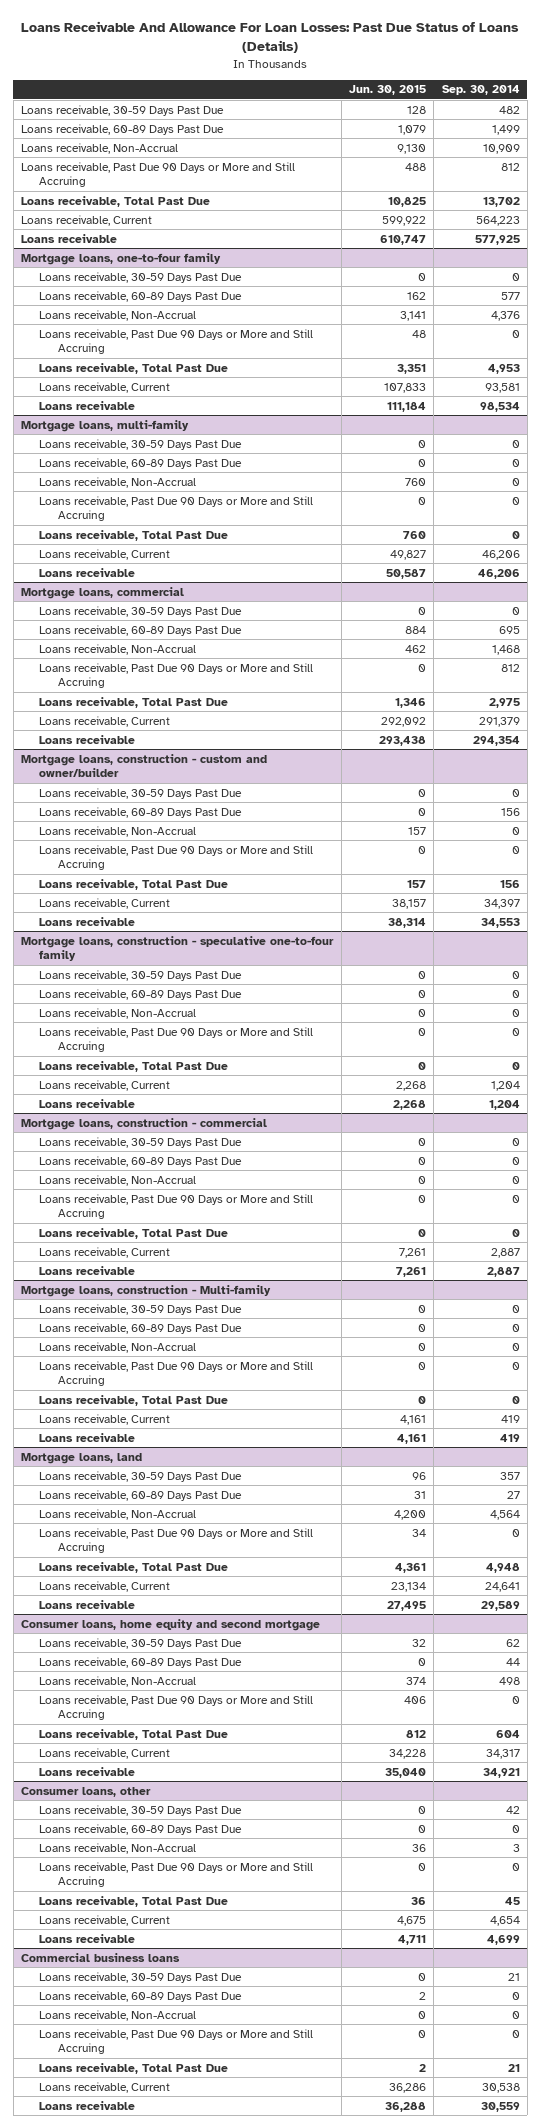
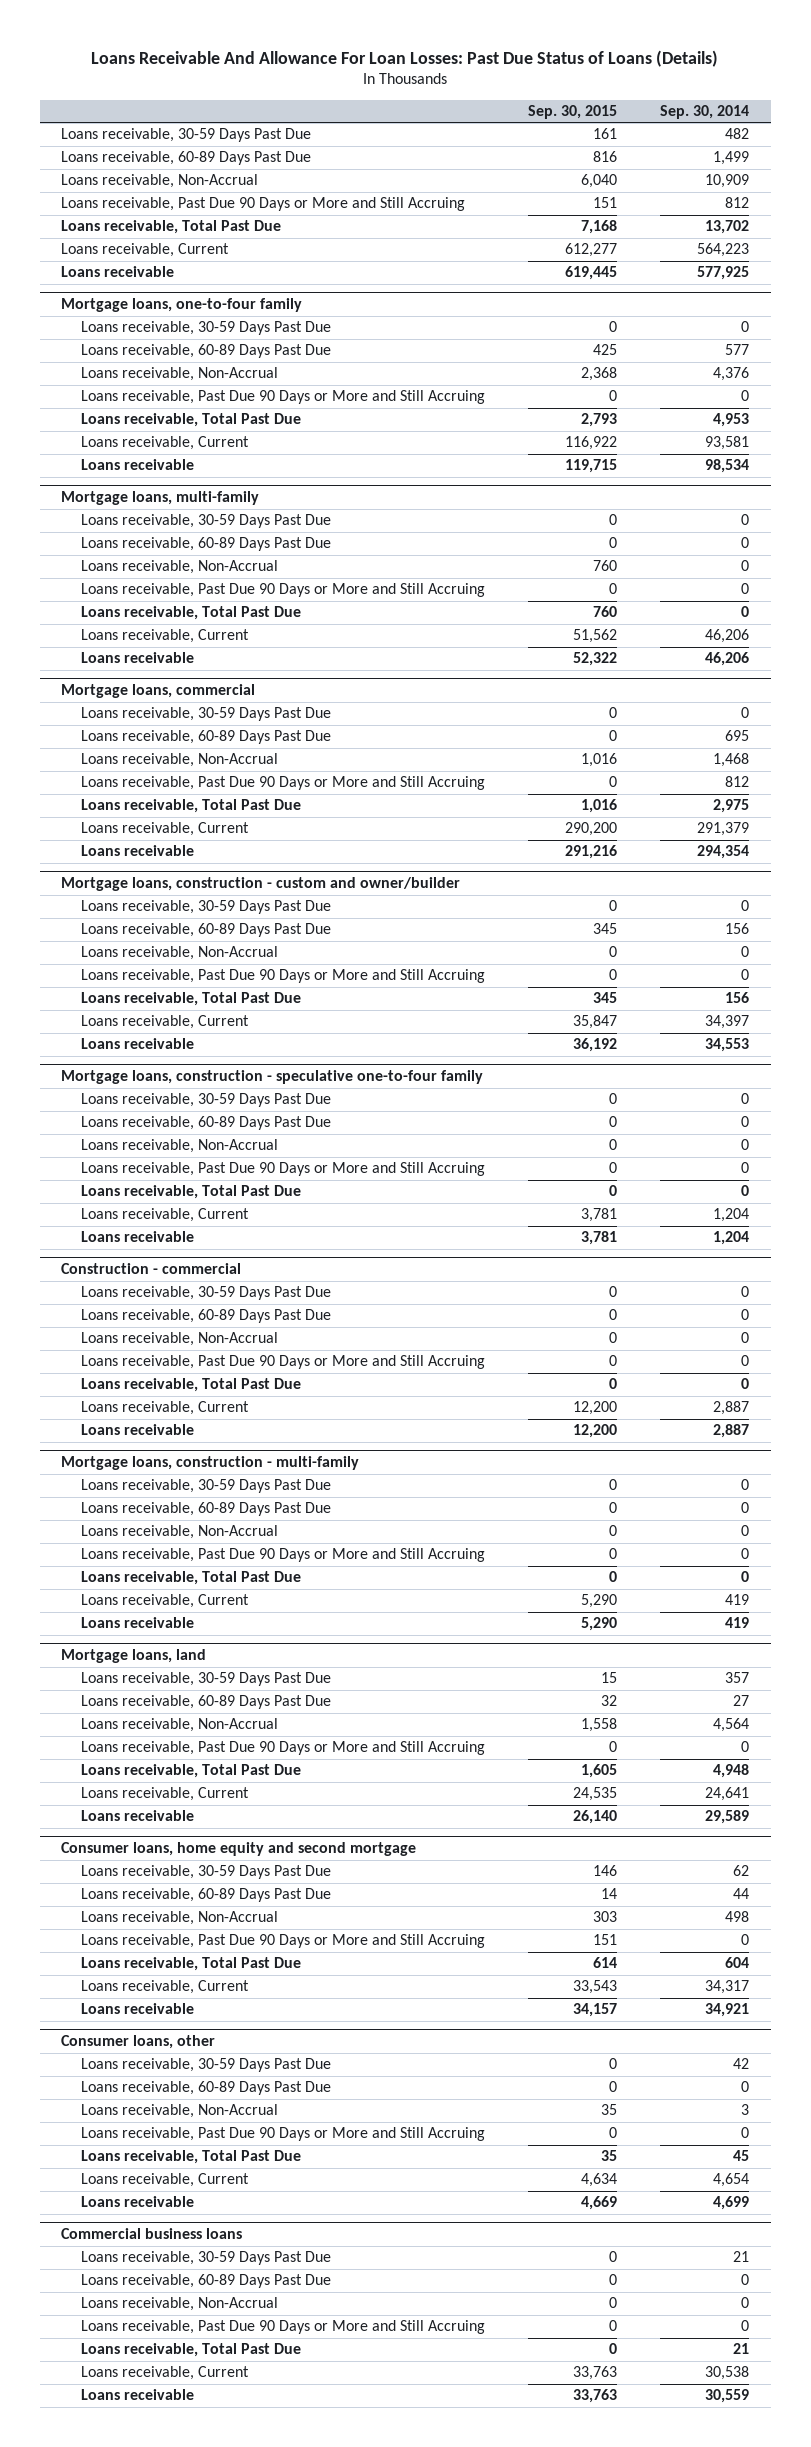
[348,85,426,96] Jun. 30, 2015 -> none
none -> [528,105,618,120] Sep. 30, 2015
[21,1117,268,1130] Mortgage loans, construction - commercial -> [61,1263,242,1275] Construction - commercial
[21,1284,272,1297] Mortgage loans, construction - Multi-family -> [61,1456,360,1471] Mortgage loans, construction - multi-family

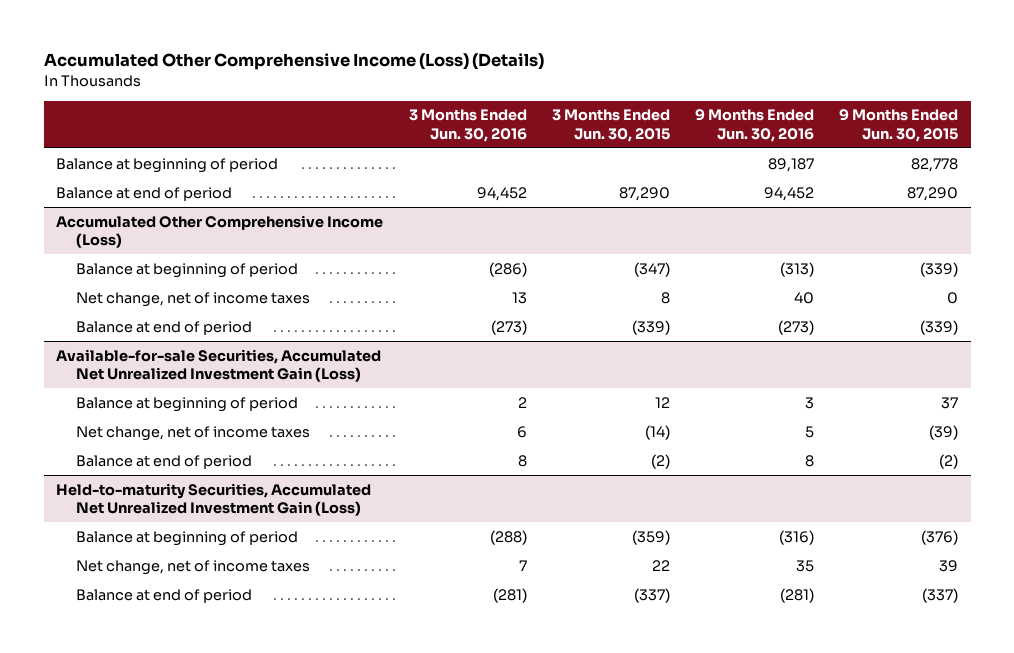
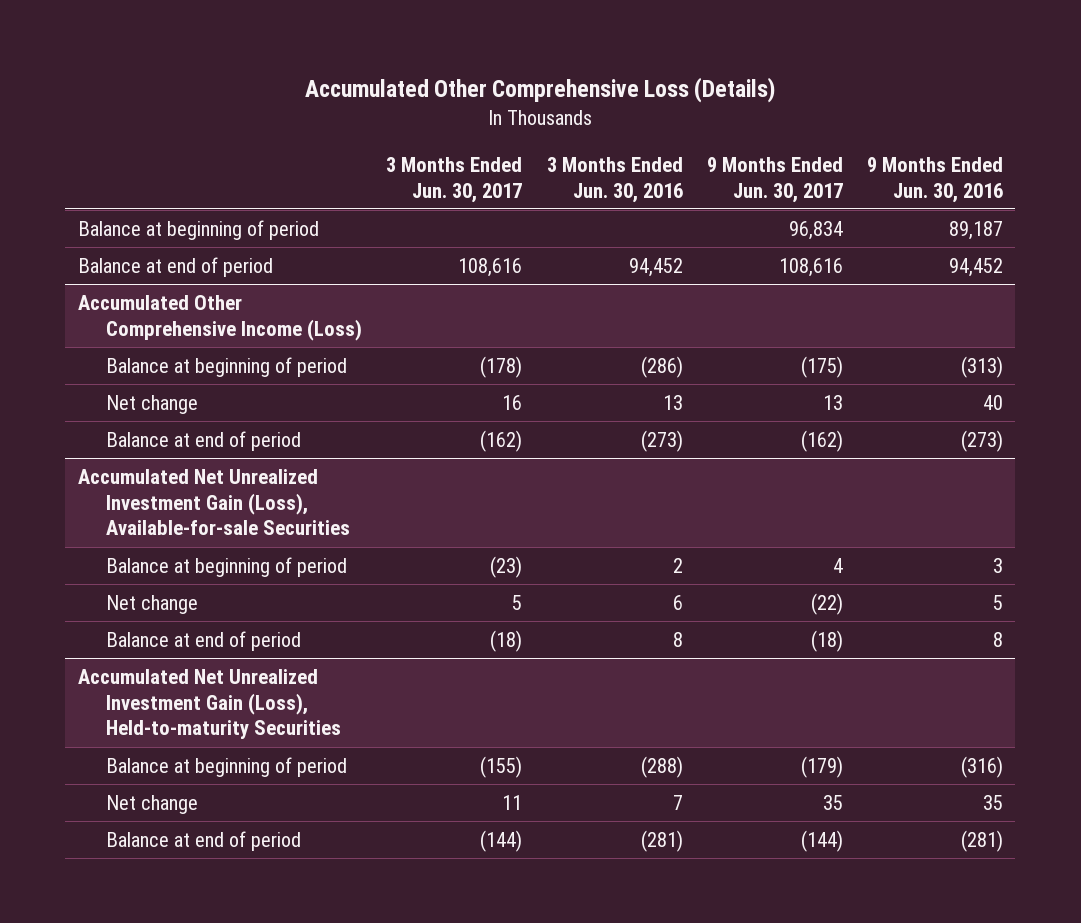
[43,53,544,71] Accumulated Other Comprehensive Income (Loss) (Details) -> [305,77,776,104] Accumulated Other Comprehensive Loss (Details)
[551,109,670,142] 3 Months Ended Jun. 30, 2015 -> none
[838,109,958,142] 9 Months Ended Jun. 30, 2015 -> none
none -> [386,156,523,203] 3 Months Ended Jun. 30, 2017
none -> [706,156,843,203] 9 Months Ended Jun. 30, 2017
[75,291,310,307] Net change, net of income taxes -> [106,395,199,415] Net change
[56,348,382,382] Available-for-sale Securities, Accumulated Net Unrealized Investment Gain (Loss) -> [77,469,351,536] Accumulated Net Unrealized Investment Gain (Loss), Available-for-sale Securities
[75,425,310,441] Net change, net of income taxes -> [106,595,199,615] Net change
[56,482,372,516] Held-to-maturity Securities, Accumulated Net Unrealized Investment Gain (Loss) -> [77,669,342,740] Accumulated Net Unrealized Investment Gain (Loss), Held-to-maturity Securities
[75,559,310,575] Net change, net of income taxes -> [106,795,199,815] Net change

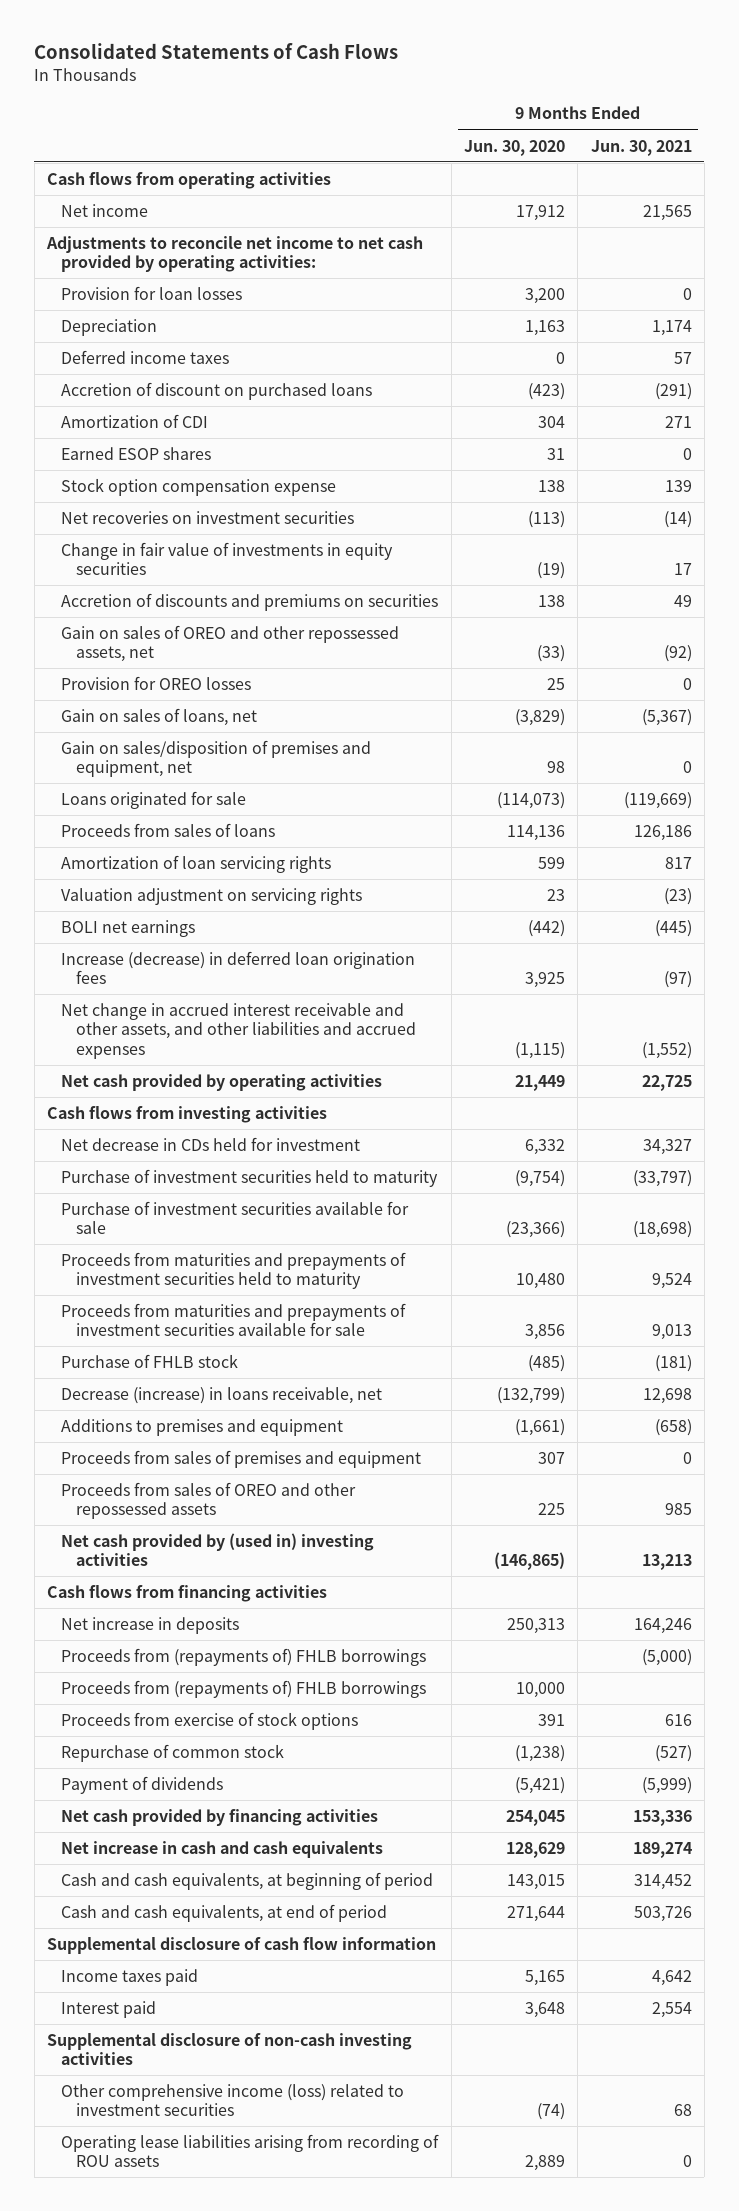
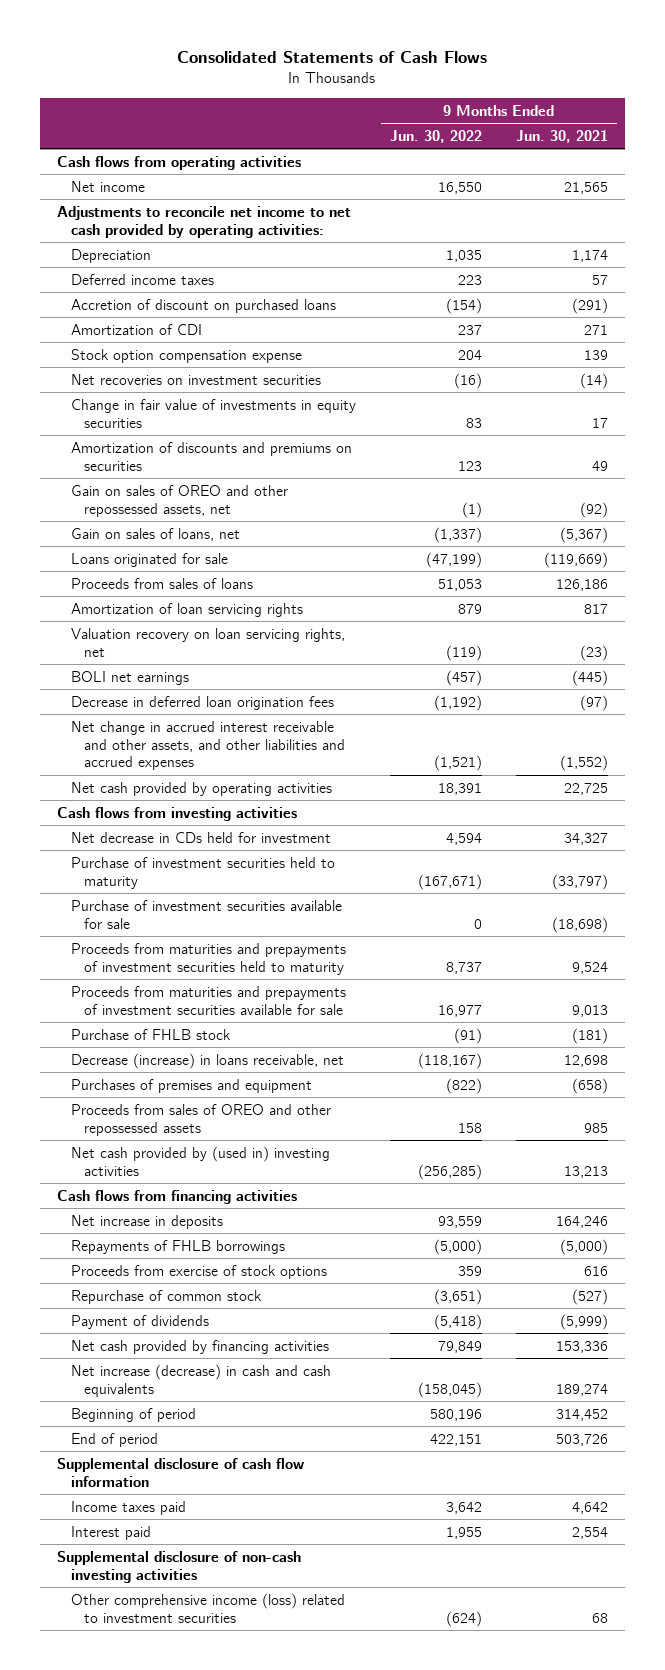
[464,139,566,156] Jun. 30, 2020 -> none
none -> [389,129,482,143] Jun. 30, 2022
[61,285,243,300] Provision for loan losses -> none
[61,446,212,460] Earned ESOP shares -> none
[61,592,439,611] Accretion of discounts and premiums on securities -> [70,441,352,471] Amortization of discounts and premiums on securities
[61,675,252,690] Provision for OREO losses -> none
[61,739,372,778] Gain on sales/disposition of premises and equipment, net -> none
[61,887,363,905] Valuation adjustment on servicing rights -> [70,627,345,657] Valuation recovery on loan servicing rights, net
[61,950,416,985] Increase (decrease) in deferred loan origination fees -> [70,695,334,710] Decrease in deferred loan origination fees
[61,1449,422,1468] Proceeds from sales of premises and equipment -> none
[61,1418,344,1436] Additions to premises and equipment -> [70,1078,312,1093] Purchases of premises and equipment
[61,1679,427,1698] Proceeds from (repayments of) FHLB borrowings -> none
[61,1647,427,1666] Proceeds from (repayments of) FHLB borrowings -> [70,1239,285,1254] Repayments of FHLB borrowings
[61,1840,384,1858] Net increase in cash and cash equivalents -> [70,1363,331,1397] Net increase (decrease) in cash and cash equivalents
[61,1871,434,1890] Cash and cash equivalents, at beginning of period -> [70,1407,196,1422] Beginning of period
[61,1903,388,1922] Cash and cash equivalents, at end of period -> [70,1432,158,1447] End of period
[61,2133,440,2168] Operating lease liabilities arising from recording of ROU assets -> none

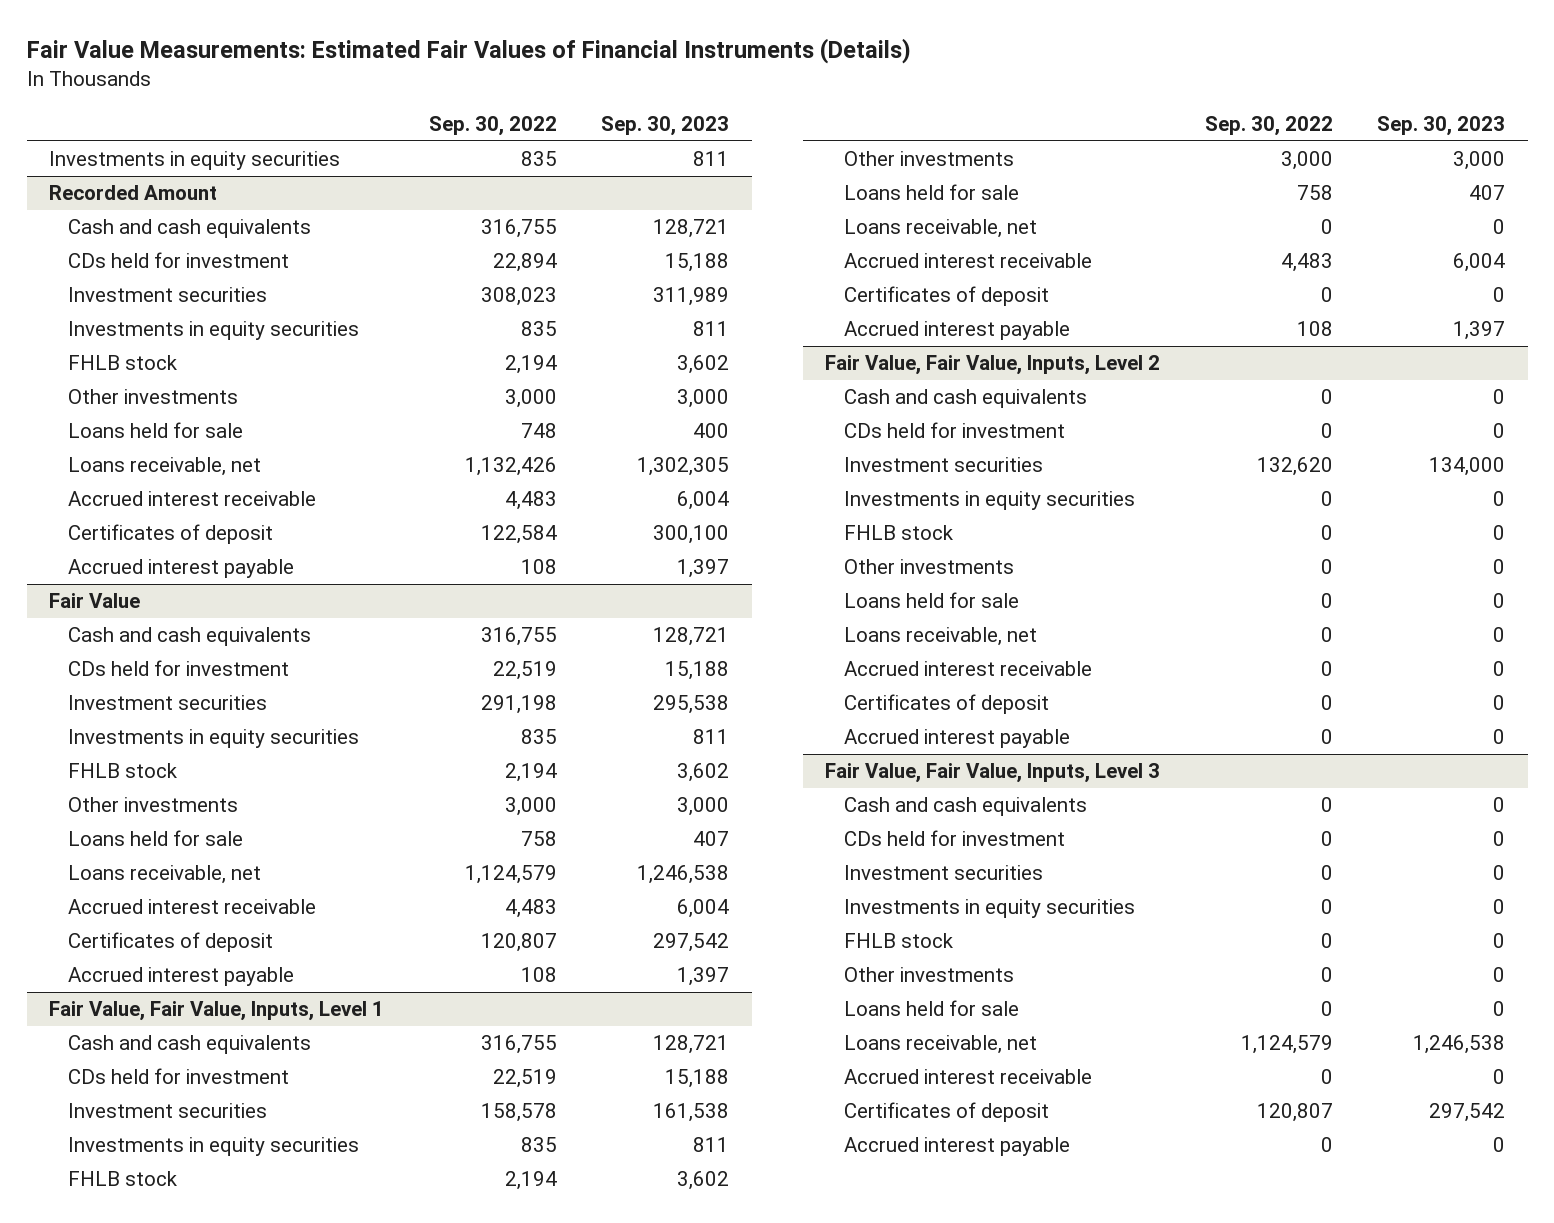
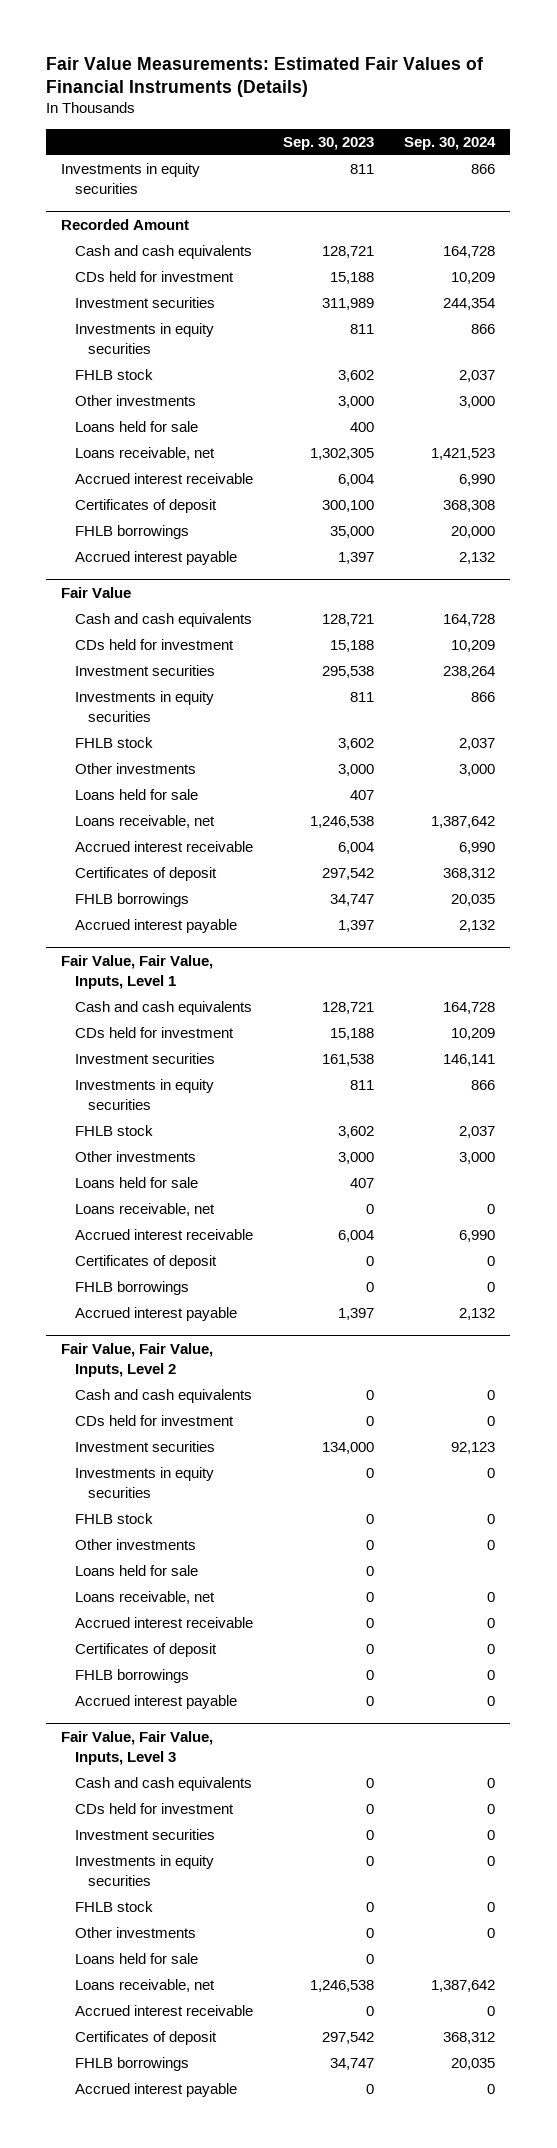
[428,115,557,136] Sep. 30, 2022 -> none
none -> [404,136,497,150] Sep. 30, 2024
none -> [74,525,189,540] FHLB borrowings
none -> [74,893,189,908] FHLB borrowings
none -> [74,1281,189,1296] FHLB borrowings
none -> [74,1669,189,1684] FHLB borrowings
none -> [74,2057,189,2072] FHLB borrowings

